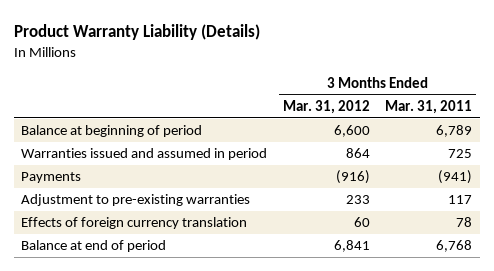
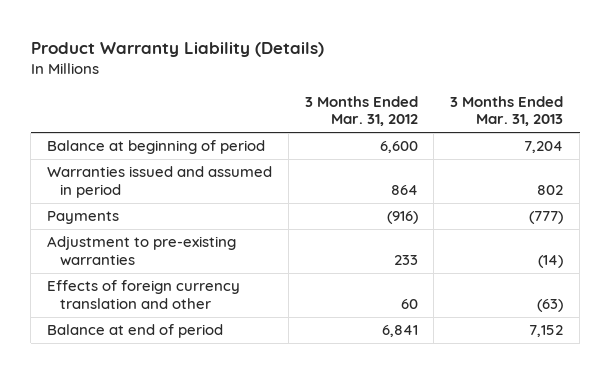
[385,99,473,114] Mar. 31, 2011 -> none
none -> [450,95,564,127] 3 Months Ended Mar. 31, 2013
[21,217,248,230] Effects of foreign currency translation -> [46,280,240,309] Effects of foreign currency translation and other

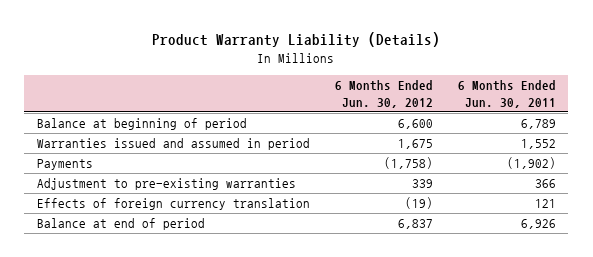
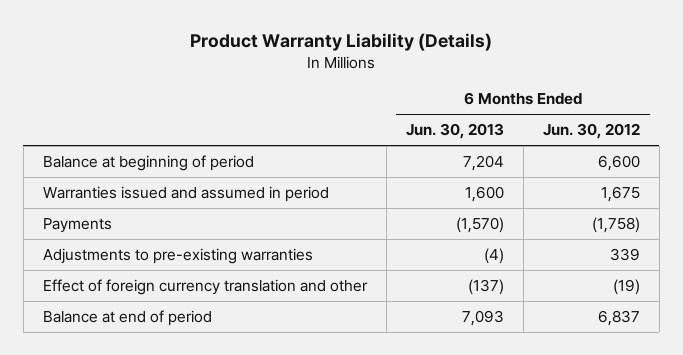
[457,80,556,108] 6 Months Ended Jun. 30, 2011 -> none
none -> [405,123,504,140] Jun. 30, 2013
[36,178,296,191] Adjustment to pre-existing warranties -> [42,247,313,264] Adjustments to pre-existing warranties
[36,198,310,211] Effects of foreign currency translation -> [42,278,368,295] Effect of foreign currency translation and other

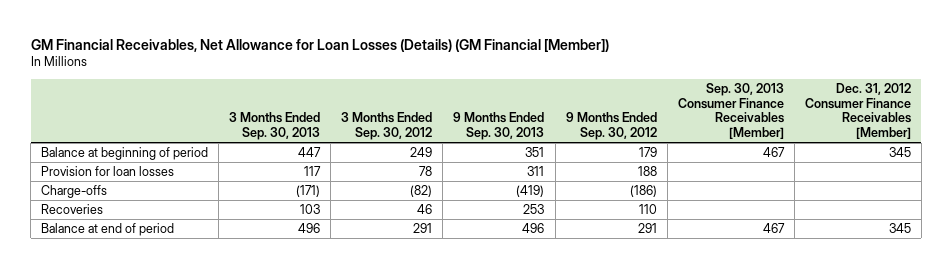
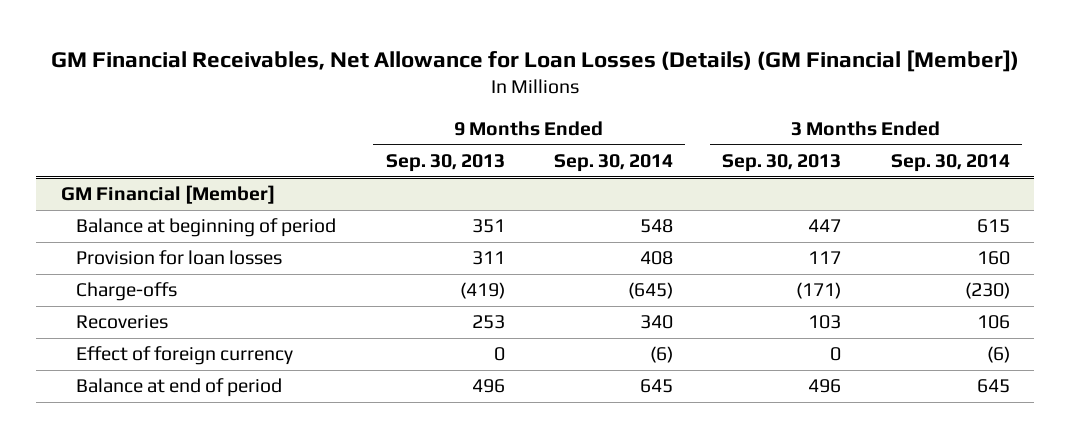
[341,112,433,141] 3 Months Ended Sep. 30, 2012 -> none
[565,112,657,141] 9 Months Ended Sep. 30, 2012 -> none
[677,82,784,140] Sep. 30, 2013 Consumer Finance Receivables [Member] -> none
[804,82,911,140] Dec. 31, 2012 Consumer Finance Receivables [Member] -> none
none -> [554,154,674,173] Sep. 30, 2014
none -> [890,154,1010,173] Sep. 30, 2014
none -> [61,185,276,205] GM Financial [Member]
none -> [76,346,294,366] Effect of foreign currency

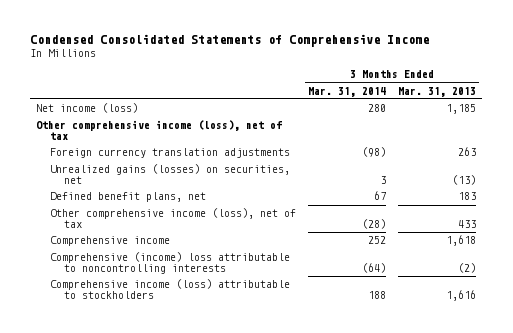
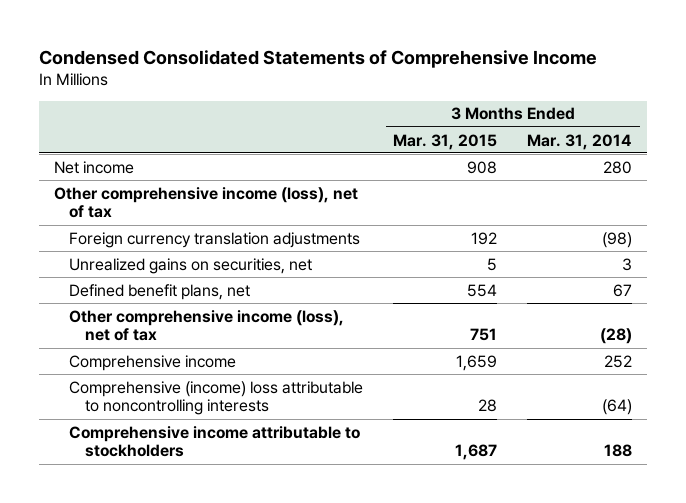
[398,86,477,97] Mar. 31, 2013 -> none
none -> [393,133,498,150] Mar. 31, 2015
[36,103,139,114] Net income (loss) -> [53,160,134,174] Net income
[50,164,291,185] Unrealized gains (losses) on securities, net -> [69,257,313,274] Unrealized gains on securities, net
[50,279,291,300] Comprehensive income (loss) attributable to stockholders -> [69,425,361,458] Comprehensive income attributable to stockholders

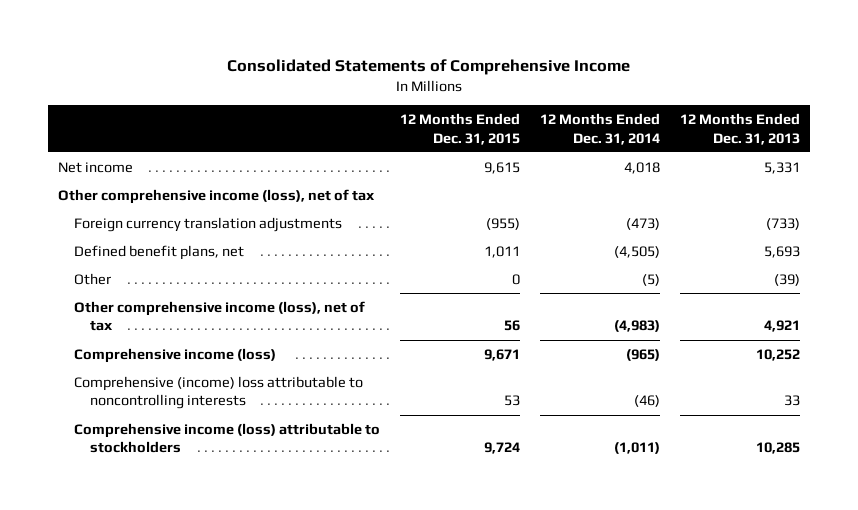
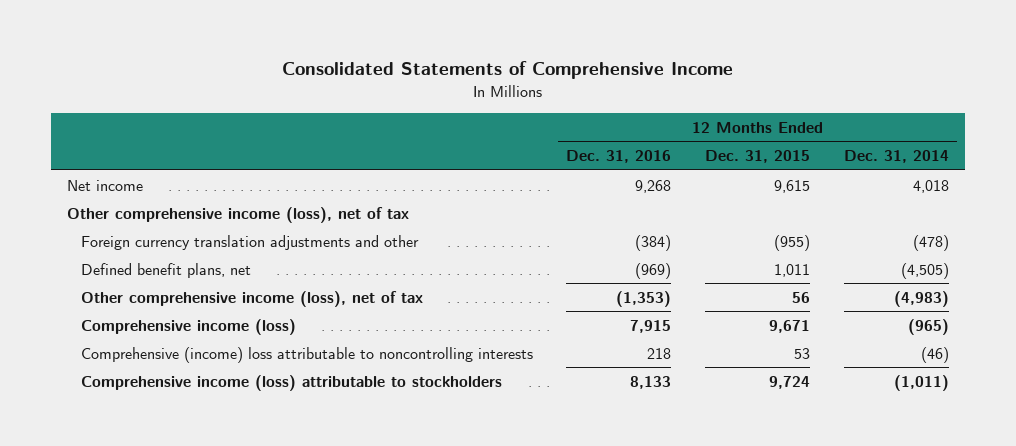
[679,112,800,145] 12 Months Ended Dec. 31, 2013 -> none
none -> [566,149,672,163] Dec. 31, 2016
[74,216,343,232] Foreign currency translation adjustments -> [80,234,419,250] Foreign currency translation adjustments and other
[625,217,660,230] (473) -> [912,234,949,251] (478)
[74,272,112,285] Other -> none

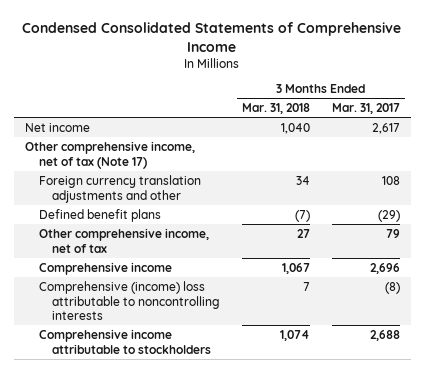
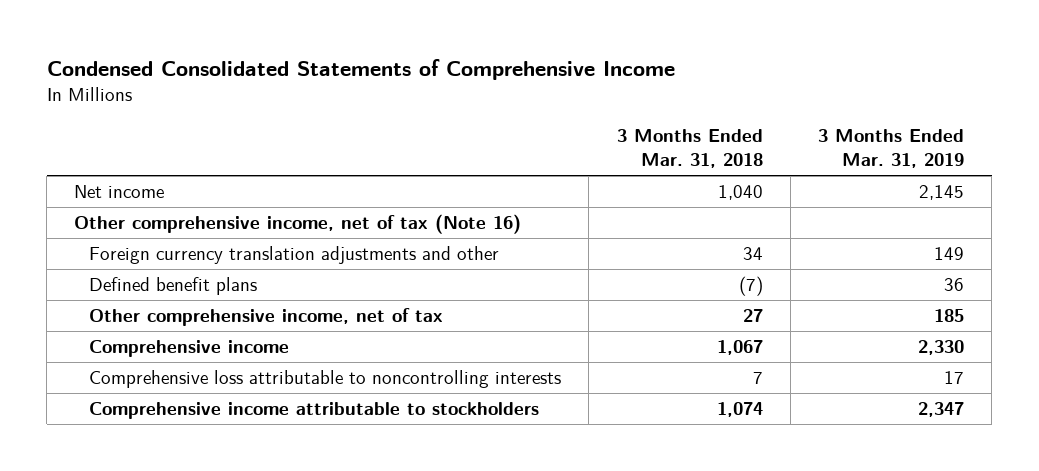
[332,103,401,115] Mar. 31, 2017 -> none
none -> [818,128,965,168] 3 Months Ended Mar. 31, 2019
[24,140,195,169] Other comprehensive income, net of tax (Note 17) -> [74,214,522,235] Other comprehensive income, net of tax (Note 16)
[38,280,221,321] Comprehensive (income) loss attributable to noncontrolling interests -> [89,370,562,389] Comprehensive loss attributable to noncontrolling interests

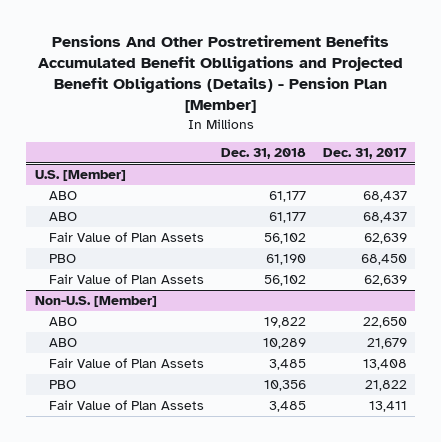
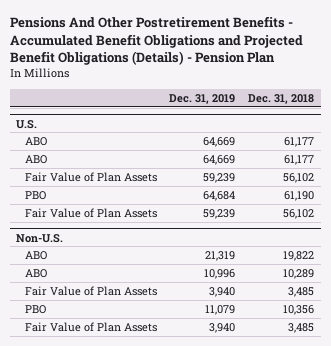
[37,35,403,114] Pensions And Other Postretirement Benefits Accumulated Benefit Oblligations and Projected Benefit Obligations (Details) - Pension Plan [Member] -> [10,16,304,66] Pensions And Other Postretirement Benefits - Accumulated Benefit Obligations and Projected Benefit Obligations (Details) - Pension Plan
[322,148,407,160] Dec. 31, 2017 -> none
none -> [169,93,236,104] Dec. 31, 2019
[34,169,126,181] U.S. [Member] -> [16,119,38,129] U.S.
[34,295,157,307] Non-U.S. [Member] -> [16,233,64,243] Non-U.S.

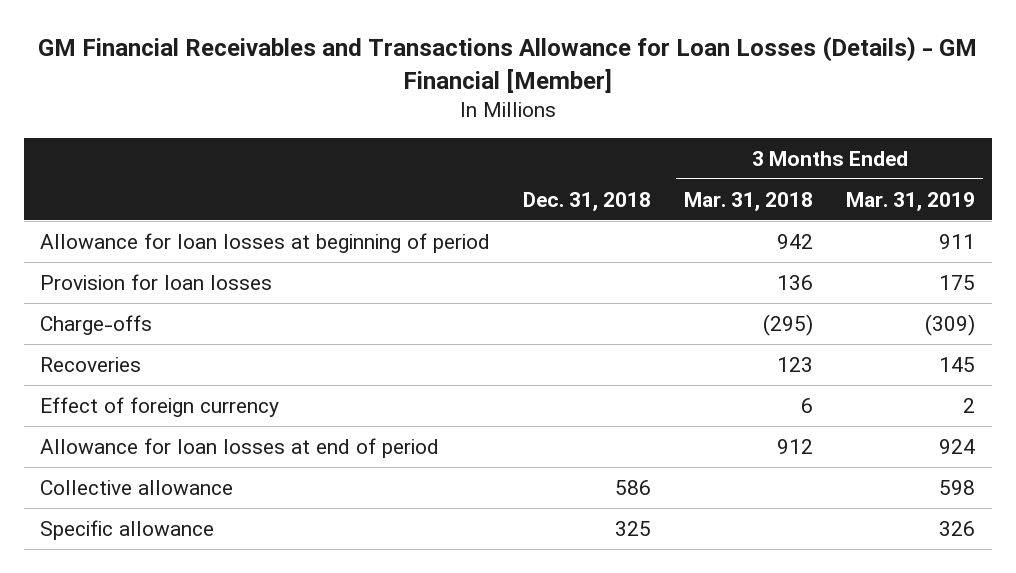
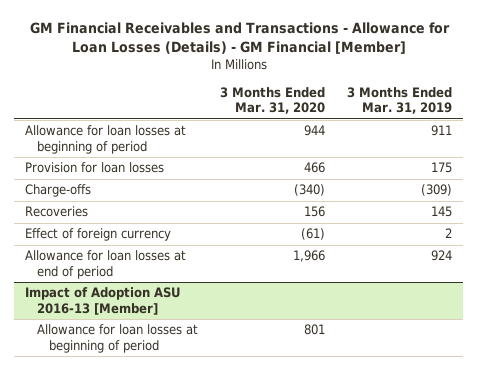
[37,36,977,93] GM Financial Receivables and Transactions Allowance for Loan Losses (Details) - GM Financial [Member] -> [29,22,450,55] GM Financial Receivables and Transactions - Allowance for Loan Losses (Details) - GM Financial [Member]
[523,191,652,211] Dec. 31, 2018 -> none
[684,191,814,211] Mar. 31, 2018 -> none
none -> [220,86,326,115] 3 Months Ended Mar. 31, 2020
[40,479,234,495] Collective allowance -> none
[40,519,215,540] Specific allowance -> none
none -> [24,287,181,315] Impact of Adoption ASU 2016-13 [Member]
none -> [37,324,199,353] Allowance for loan losses at beginning of period

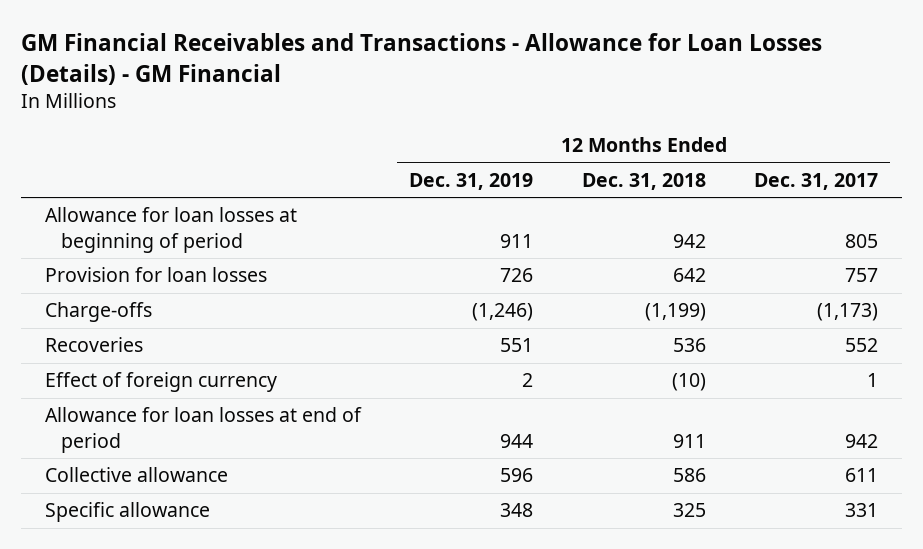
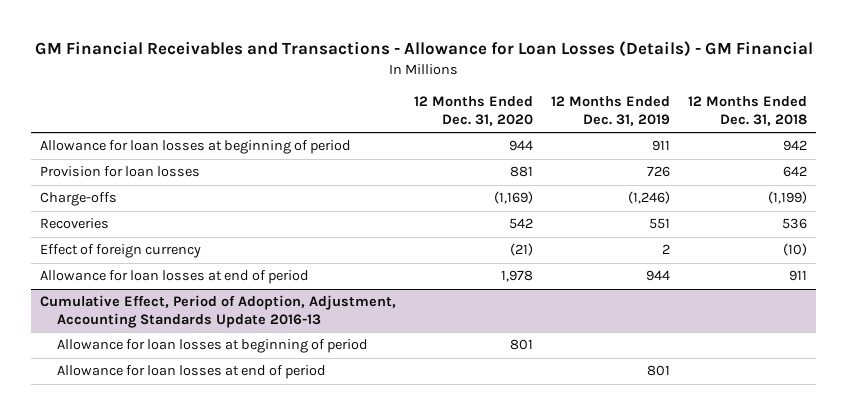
[754,172,879,190] Dec. 31, 2017 -> none
none -> [414,96,534,126] 12 Months Ended Dec. 31, 2020
[45,467,229,483] Collective allowance -> none
[45,502,211,523] Specific allowance -> none
none -> [40,295,397,329] Cumulative Effect, Period of Adoption, Adjustment, Accounting Standards Update 2016-13
none -> [56,339,368,354] Allowance for loan losses at beginning of period
none -> [56,365,326,380] Allowance for loan losses at end of period

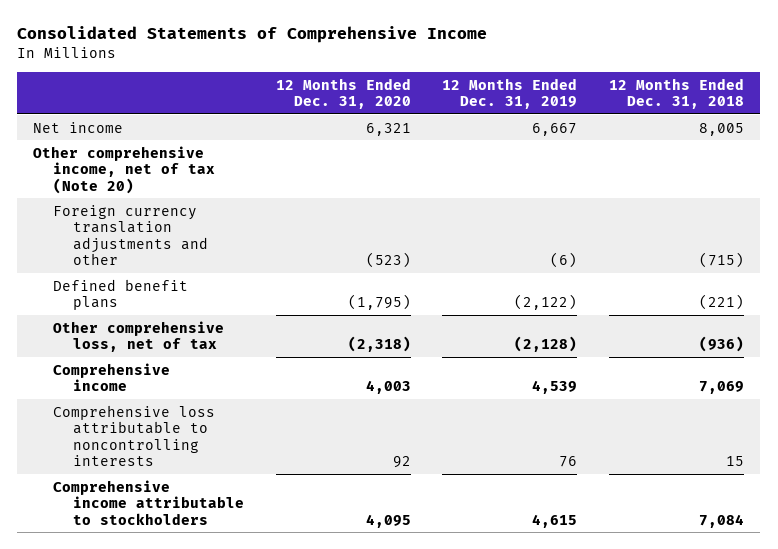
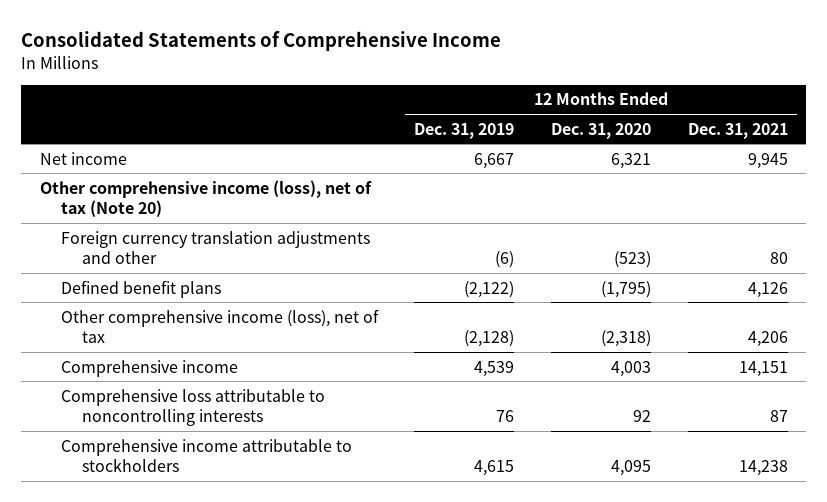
[609,77,745,110] 12 Months Ended Dec. 31, 2018 -> none
none -> [687,122,788,139] Dec. 31, 2021
[33,145,216,194] Other comprehensive income, net of tax (Note 20) -> [39,179,372,217] Other comprehensive income (loss), net of tax (Note 20)
[53,320,225,353] Other comprehensive loss, net of tax -> [60,308,379,343] Other comprehensive income (loss), net of tax

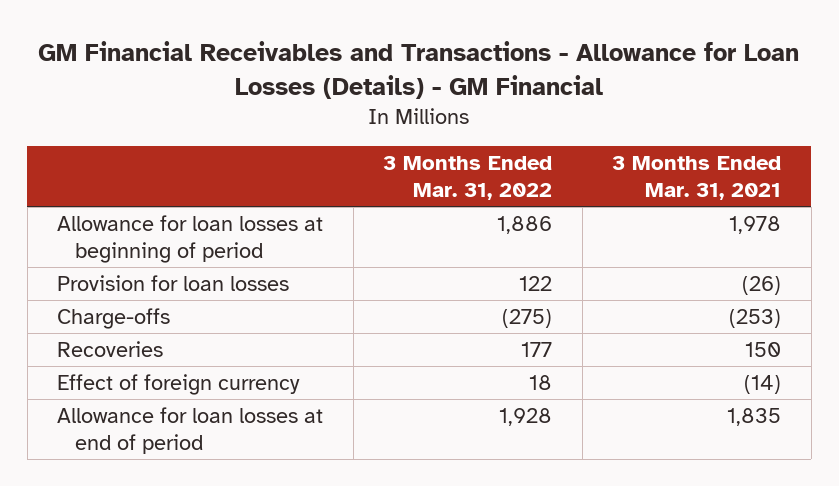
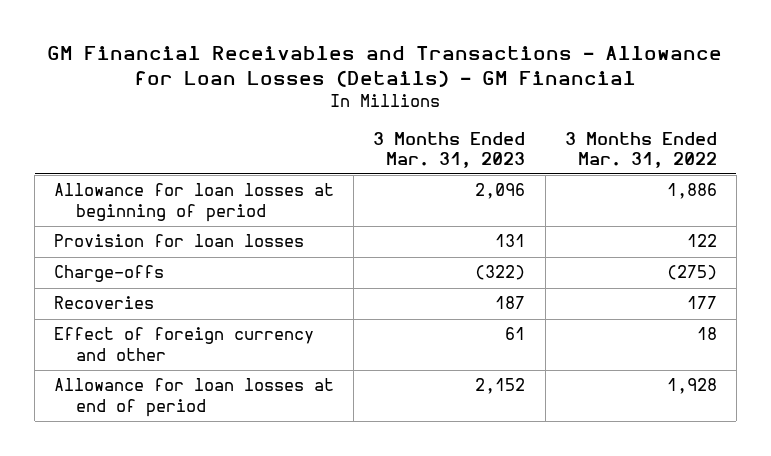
[612,155,782,200] 3 Months Ended Mar. 31, 2021 -> none
none -> [373,131,526,168] 3 Months Ended Mar. 31, 2023
[57,374,301,396] Effect of foreign currency -> [54,327,315,361] Effect of foreign currency and other

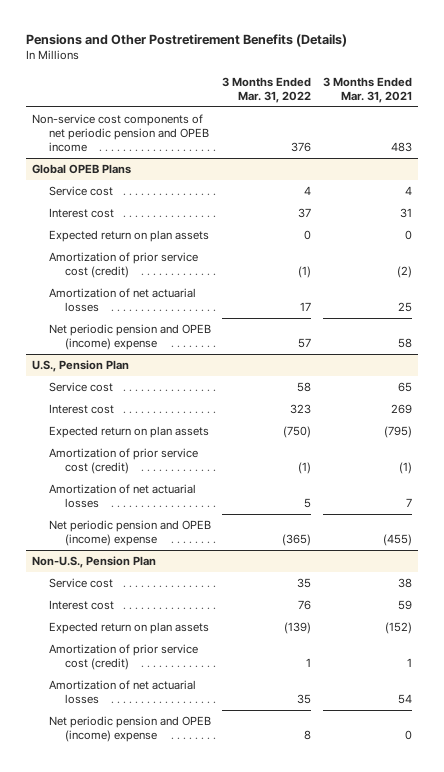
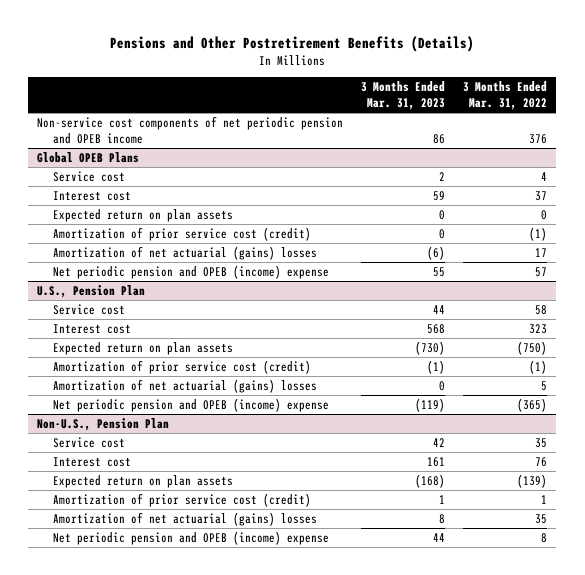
[323,77,413,103] 3 Months Ended Mar. 31, 2021 -> none
none -> [361,81,446,111] 3 Months Ended Mar. 31, 2023
[48,288,196,313] Amortization of net actuarial losses -> [53,245,318,260] Amortization of net actuarial (gains) losses
[48,484,196,509] Amortization of net actuarial losses -> [53,378,318,393] Amortization of net actuarial (gains) losses
[48,680,196,705] Amortization of net actuarial losses -> [53,511,318,526] Amortization of net actuarial (gains) losses

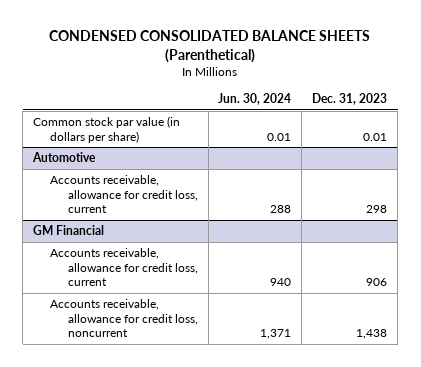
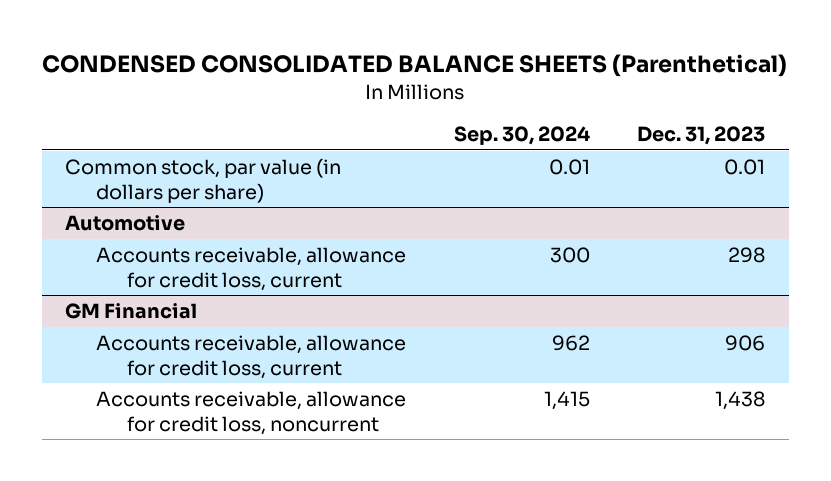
[218,93,292,106] Jun. 30, 2024 -> none
none -> [453,125,590,145] Sep. 30, 2024
[33,116,181,143] Common stock par value (in dollars per share) -> [65,157,342,203] Common stock, par value (in dollars per share)

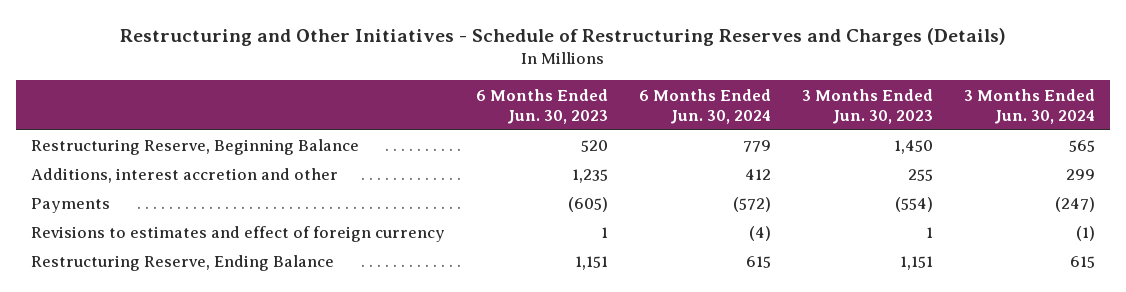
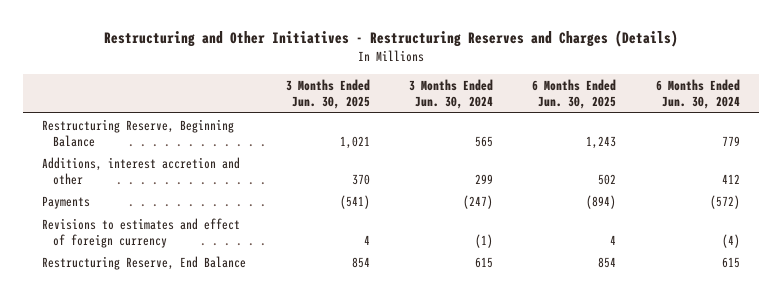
[120,27,1007,46] Restructuring and Other Initiatives - Schedule of Restructuring Reserves and Charges (Details) -> [103,30,678,48] Restructuring and Other Initiatives - Restructuring Reserves and Charges (Details)
[476,88,609,124] 6 Months Ended Jun. 30, 2023 -> none
[802,88,934,124] 3 Months Ended Jun. 30, 2023 -> none
none -> [285,79,370,109] 3 Months Ended Jun. 30, 2025
none -> [532,79,617,109] 6 Months Ended Jun. 30, 2025
[31,255,335,272] Restructuring Reserve, Ending Balance -> [42,256,247,271] Restructuring Reserve, End Balance

